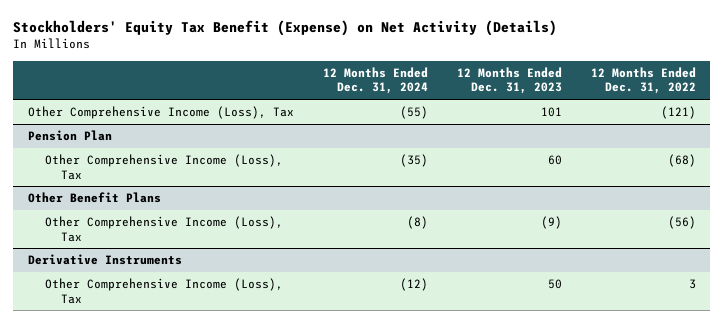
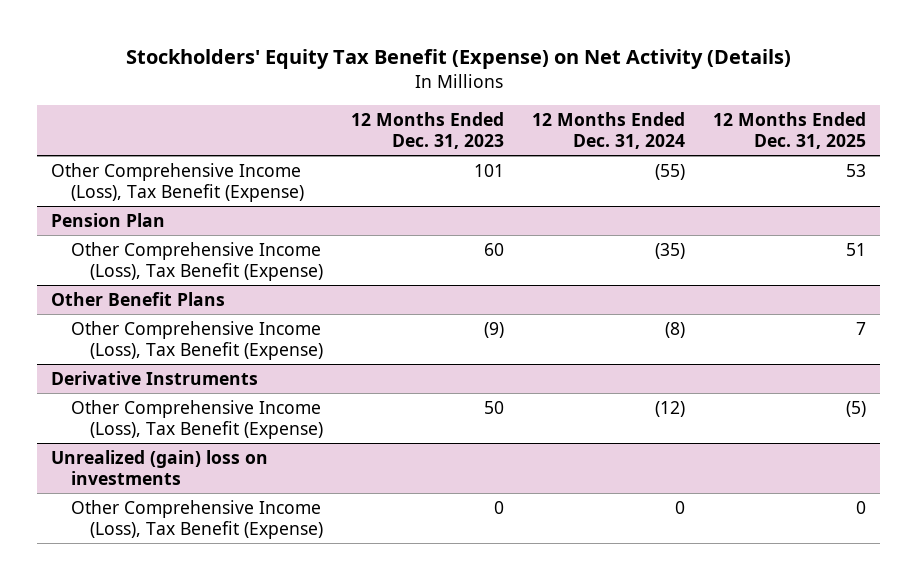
[590,66,696,95] 12 Months Ended Dec. 31, 2022 -> none
none -> [713,111,867,149] 12 Months Ended Dec. 31, 2025
[27,106,294,120] Other Comprehensive Income (Loss), Tax -> [50,162,304,202] Other Comprehensive Income (Loss), Tax Benefit (Expense)
[44,154,283,180] Other Comprehensive Income (Loss), Tax -> [70,241,324,281] Other Comprehensive Income (Loss), Tax Benefit (Expense)
[44,216,283,242] Other Comprehensive Income (Loss), Tax -> [70,320,324,360] Other Comprehensive Income (Loss), Tax Benefit (Expense)
[44,278,283,304] Other Comprehensive Income (Loss), Tax -> [70,399,324,439] Other Comprehensive Income (Loss), Tax Benefit (Expense)
none -> [50,449,268,485] Unrealized (gain) loss on investments
none -> [70,499,324,539] Other Comprehensive Income (Loss), Tax Benefit (Expense)

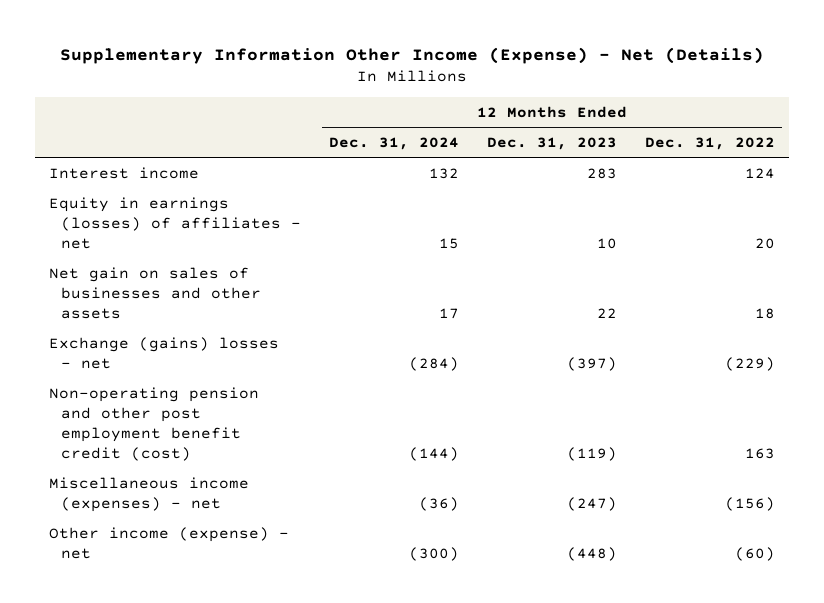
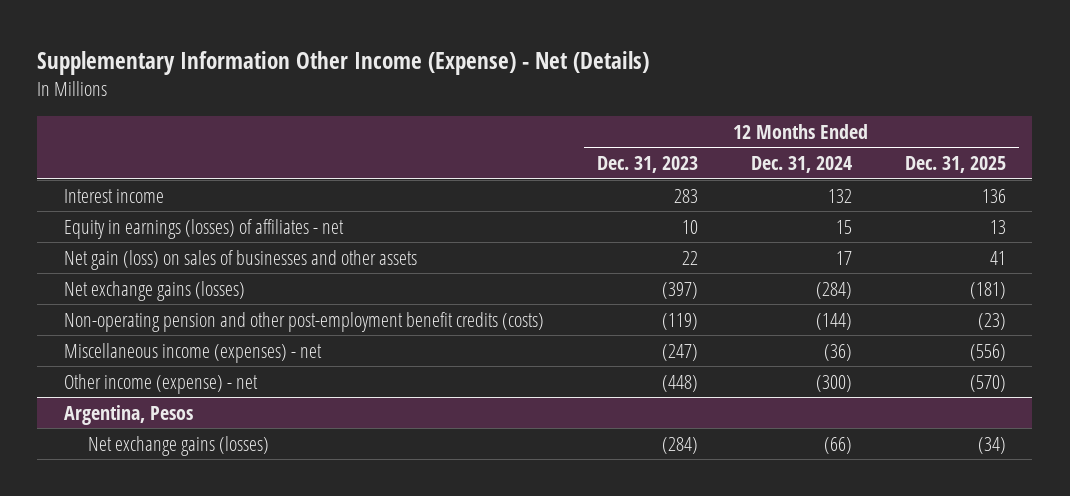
[644,136,775,150] Dec. 31, 2022 -> none
none -> [904,156,1006,174] Dec. 31, 2025
[49,266,262,319] Net gain on sales of businesses and other assets -> [63,249,417,270] Net gain (loss) on sales of businesses and other assets
[49,336,280,369] Exchange (gains) losses - net -> [63,280,245,301] Net exchange gains (losses)
[49,386,260,461] Non-operating pension and other post employment benefit credit (cost) -> [63,311,544,332] Non-operating pension and other post-employment benefit credits (costs)
none -> [63,404,193,425] Argentina, Pesos
none -> [87,435,269,456] Net exchange gains (losses)

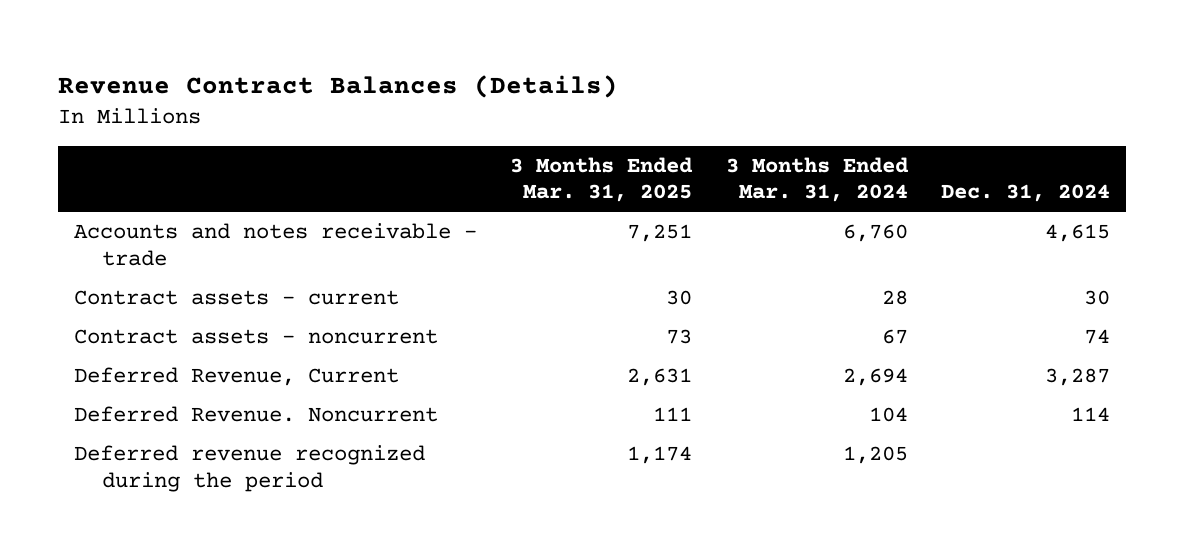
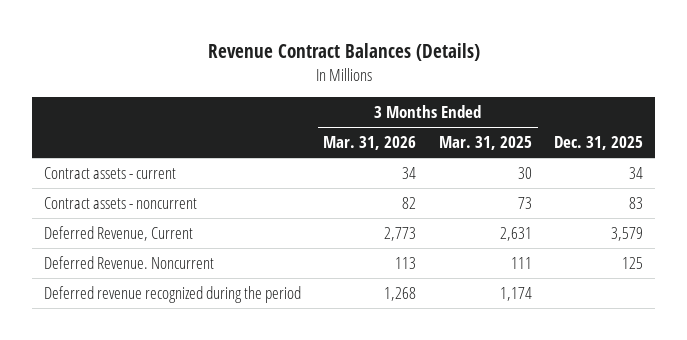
[725,156,909,203] 3 Months Ended Mar. 31, 2024 -> none
[940,184,1110,203] Dec. 31, 2024 -> none
none -> [323,136,417,151] Mar. 31, 2026
none -> [554,136,644,151] Dec. 31, 2025
[74,223,478,266] Accounts and notes receivable - trade -> none

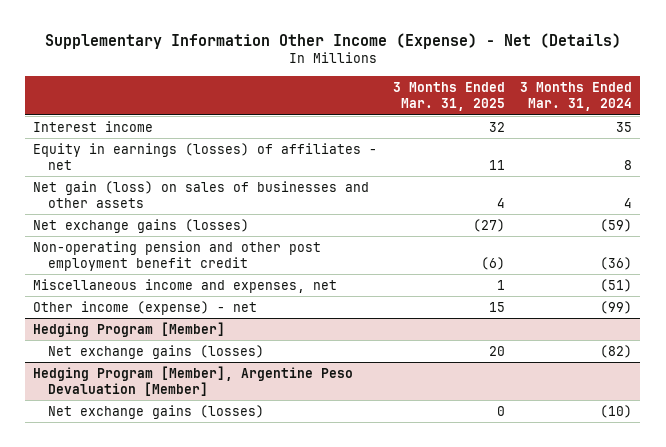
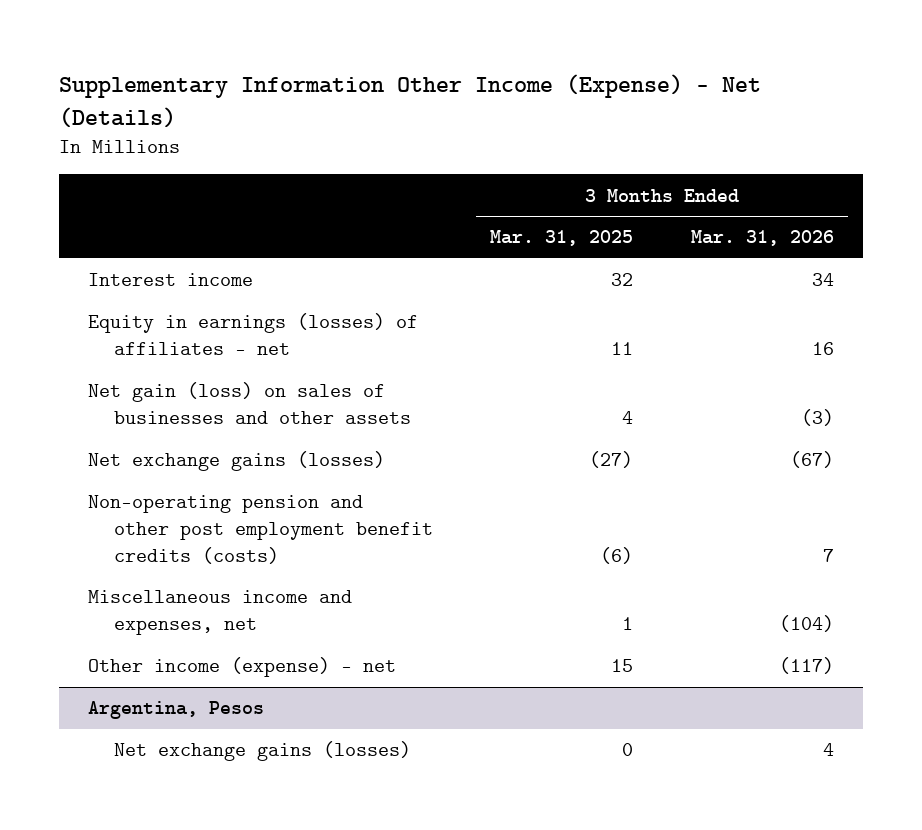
[520,82,633,112] 3 Months Ended Mar. 31, 2024 -> none
none -> [691,230,835,247] Mar. 31, 2026
[33,240,322,271] Non-operating pension and other post employment benefit credit -> [88,495,433,564] Non-operating pension and other post employment benefit credits (costs)
[33,321,226,337] Hedging Program [Member] -> none
[47,344,264,359] Net exchange gains (losses) -> none
[33,365,354,396] Hedging Program [Member], Argentine Peso Devaluation [Member] -> none
none -> [88,701,265,720] Argentina, Pesos

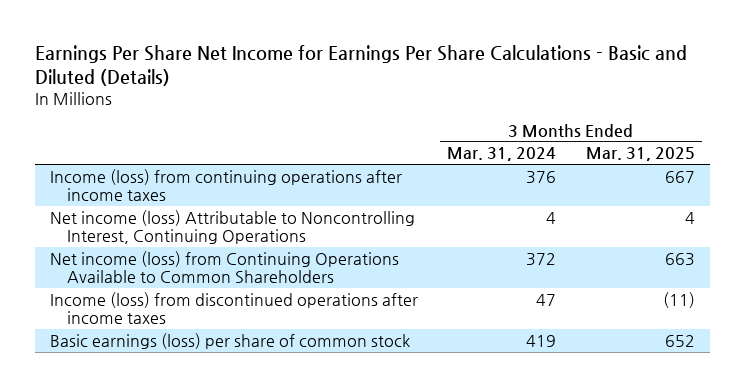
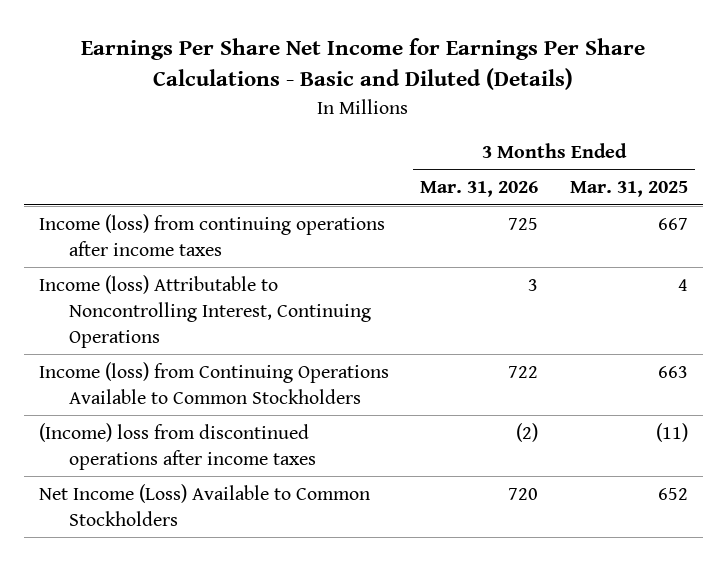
[447,147,557,162] Mar. 31, 2024 -> none
none -> [420,181,539,198] Mar. 31, 2026
[49,209,415,245] Net income (loss) Attributable to Noncontrolling Interest, Continuing Operations -> [39,274,371,348] Income (loss) Attributable to Noncontrolling Interest, Continuing Operations
[49,250,399,284] Net income (loss) from Continuing Operations Available to Common Shareholders -> [39,361,390,404] Income (loss) from Continuing Operations Available to Common Stockholders
[49,291,418,325] Income (loss) from discontinued operations after income taxes -> [39,422,316,470] (Income) loss from discontinued operations after income taxes
[49,332,410,349] Basic earnings (loss) per share of common stock -> [39,483,371,526] Net Income (Loss) Available to Common Stockholders

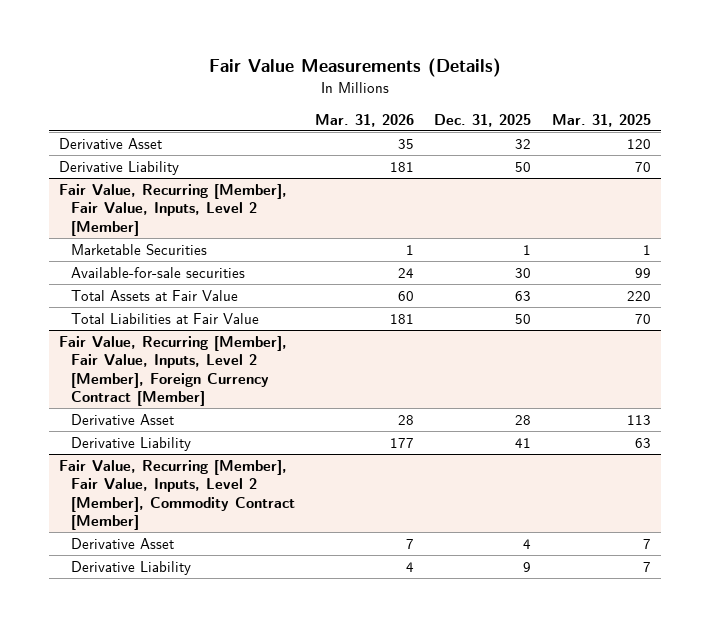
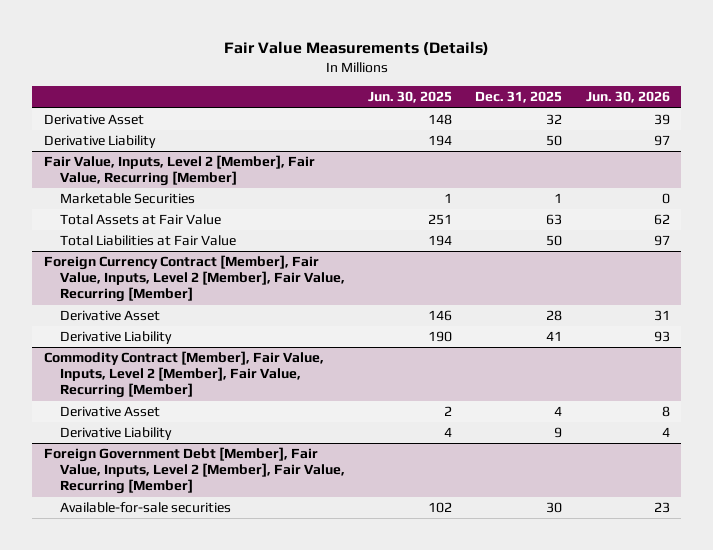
[315,113,415,127] Mar. 31, 2026 -> none
[551,113,651,127] Mar. 31, 2025 -> none
none -> [368,91,453,104] Jun. 30, 2025
none -> [585,91,670,104] Jun. 30, 2026
[58,183,287,236] Fair Value, Recurring [Member], Fair Value, Inputs, Level 2 [Member] -> [43,155,315,187] Fair Value, Inputs, Level 2 [Member], Fair Value, Recurring [Member]
[71,266,246,278] Available-for-sale securities -> none
[58,335,287,407] Fair Value, Recurring [Member], Fair Value, Inputs, Level 2 [Member], Foreign Currency Contract [Member] -> [43,255,345,303] Foreign Currency Contract [Member], Fair Value, Inputs, Level 2 [Member], Fair Value, Recurring [Member]
[58,459,296,531] Fair Value, Recurring [Member], Fair Value, Inputs, Level 2 [Member], Commodity Contract [Member] -> [43,351,324,399] Commodity Contract [Member], Fair Value, Inputs, Level 2 [Member], Fair Value, Recurring [Member]
none -> [43,447,345,495] Foreign Government Debt [Member], Fair Value, Inputs, Level 2 [Member], Fair Value, Recurring [Member]
none -> [59,502,231,514] Available-for-sale securities

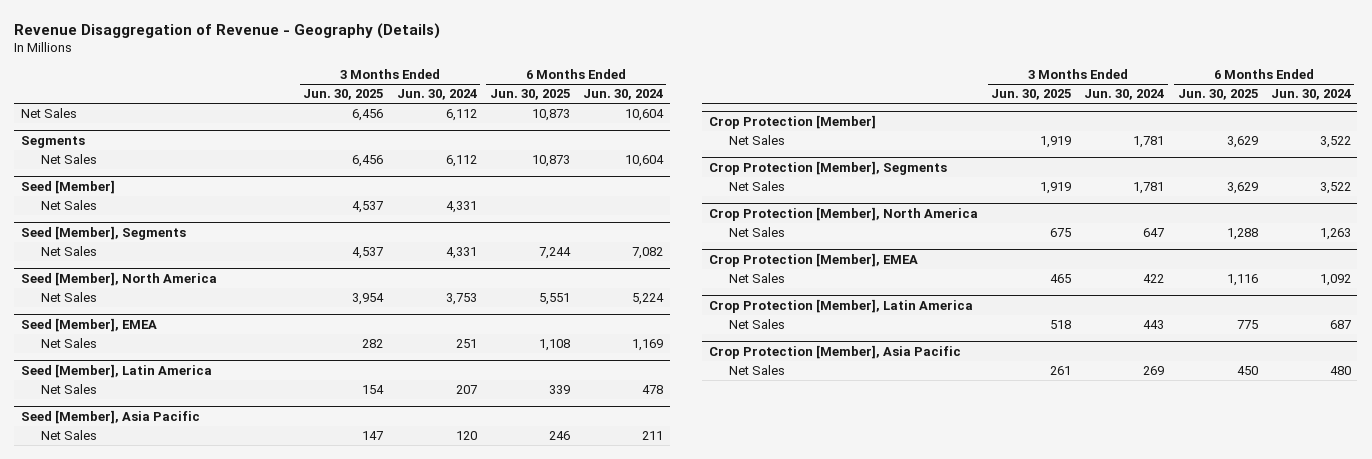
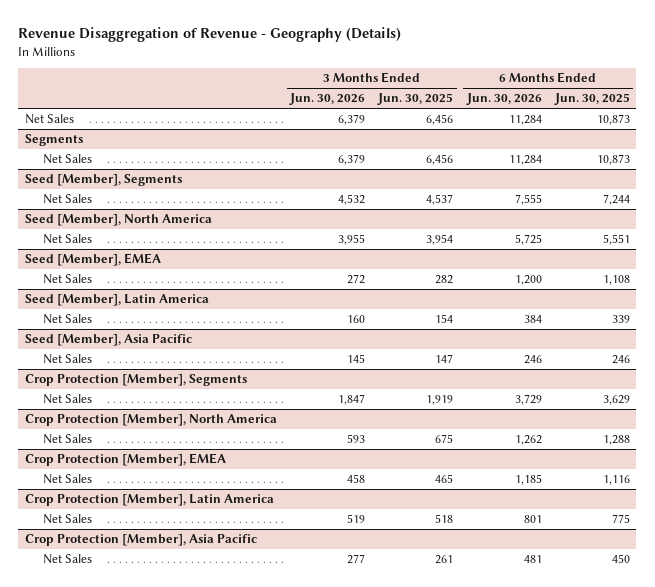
[396,89,477,101] Jun. 30, 2024 -> none
[583,89,664,101] Jun. 30, 2024 -> none
none -> [289,93,366,106] Jun. 30, 2026
none -> [465,93,542,106] Jun. 30, 2026
[21,179,116,194] Seed [Member] -> none
[41,200,98,211] Net Sales -> none
[708,114,876,129] Crop Protection [Member] -> none
[729,135,786,146] Net Sales -> none

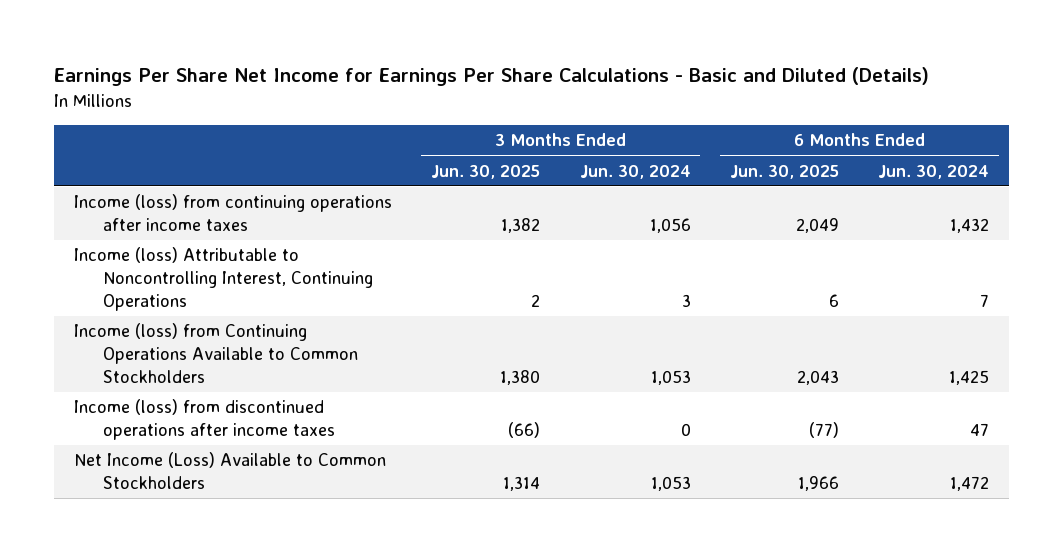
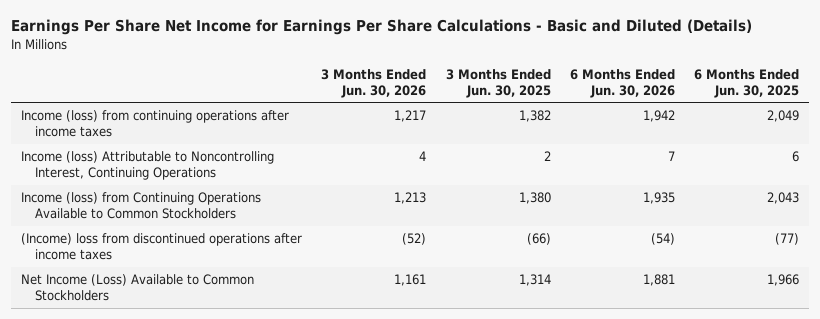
[579,164,691,179] Jun. 30, 2024 -> none
[878,164,990,179] Jun. 30, 2024 -> none
none -> [321,68,427,98] 3 Months Ended Jun. 30, 2026
none -> [569,68,675,98] 6 Months Ended Jun. 30, 2026
[73,399,335,441] Income (loss) from discontinued operations after income taxes -> [20,233,302,260] (Income) loss from discontinued operations after income taxes

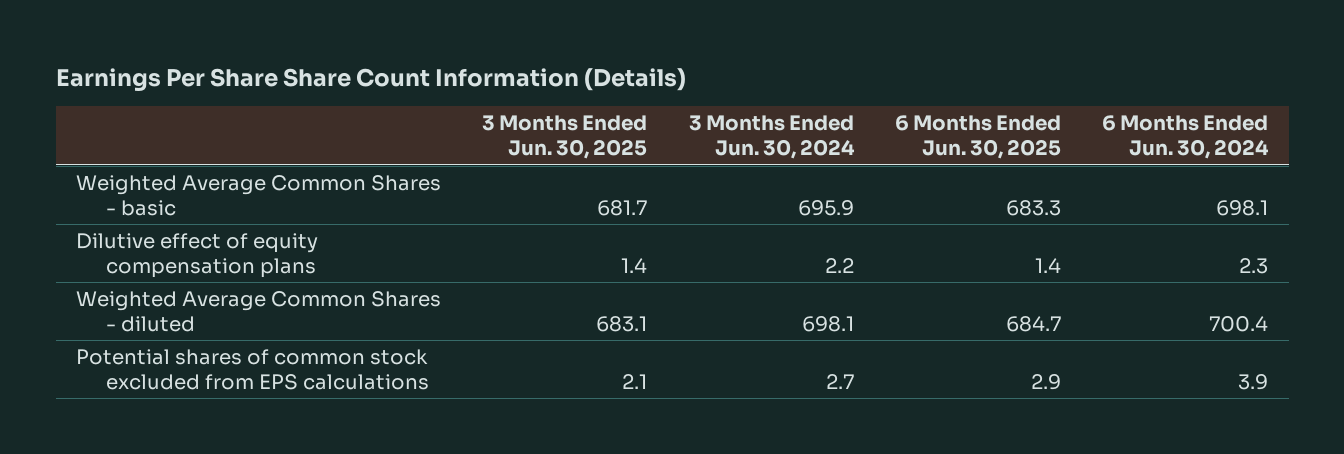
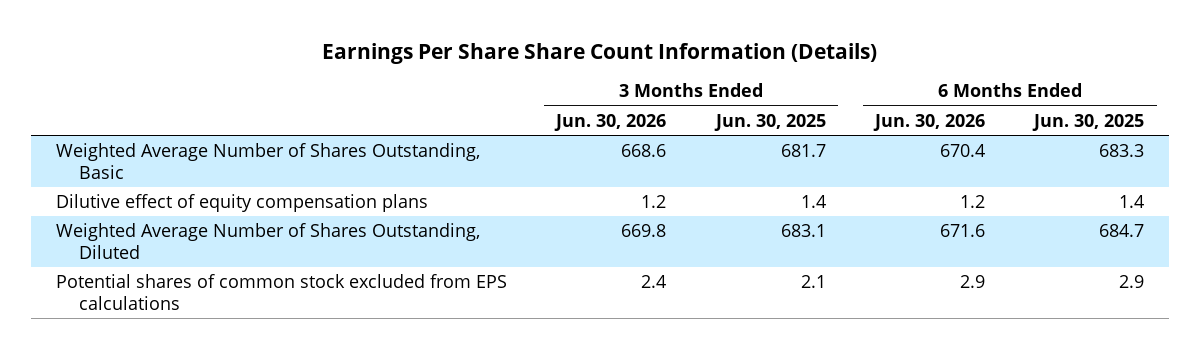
[688,115,855,160] 3 Months Ended Jun. 30, 2024 -> none
[1102,115,1270,160] 6 Months Ended Jun. 30, 2024 -> none
none -> [554,113,667,131] Jun. 30, 2026
none -> [873,113,986,131] Jun. 30, 2026
[76,175,442,216] Weighted Average Common Shares - basic -> [55,142,480,179] Weighted Average Number of Shares Outstanding, Basic
[76,291,442,332] Weighted Average Common Shares - diluted -> [55,222,480,259] Weighted Average Number of Shares Outstanding, Diluted

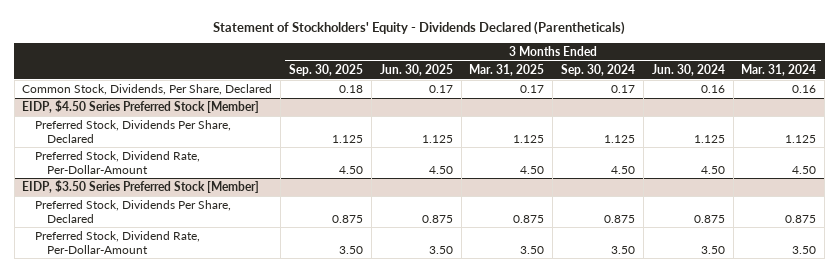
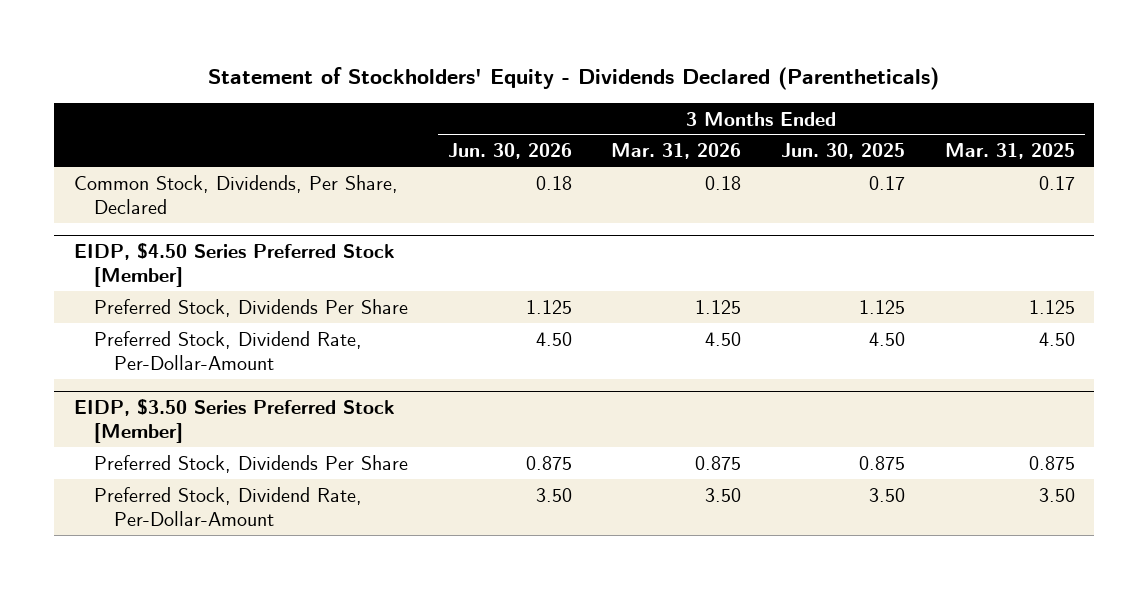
[289,63,364,76] Sep. 30, 2025 -> none
[561,63,636,76] Sep. 30, 2024 -> none
[651,63,725,76] Jun. 30, 2024 -> none
[741,63,817,76] Mar. 31, 2024 -> none
none -> [447,143,572,160] Jun. 30, 2026
none -> [611,143,742,160] Mar. 31, 2026
[34,120,231,143] Preferred Stock, Dividends Per Share, Declared -> [93,298,408,317] Preferred Stock, Dividends Per Share
[34,200,231,223] Preferred Stock, Dividends Per Share, Declared -> [93,454,408,473] Preferred Stock, Dividends Per Share

